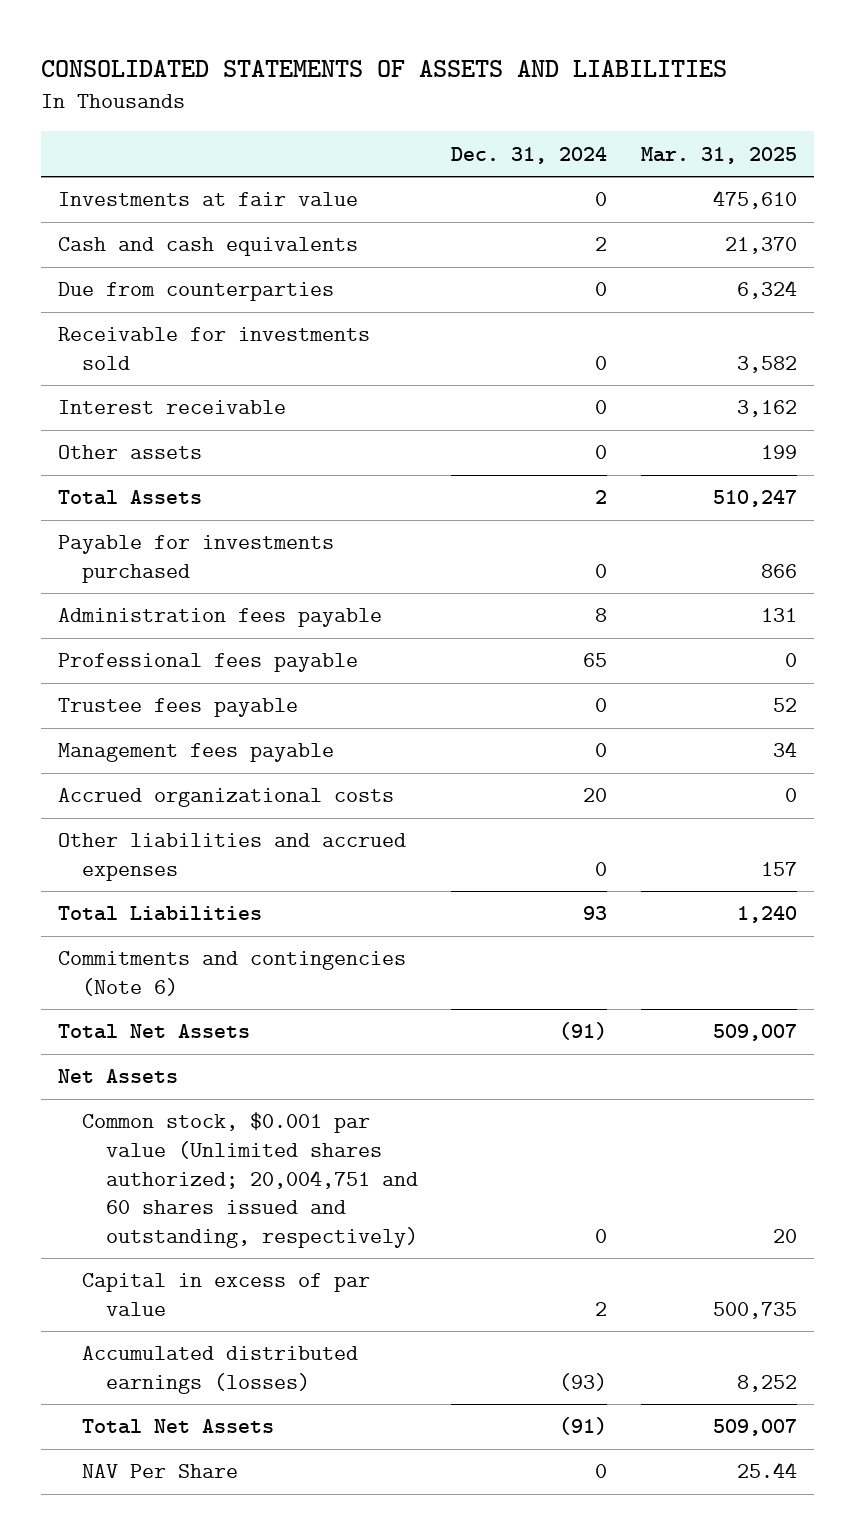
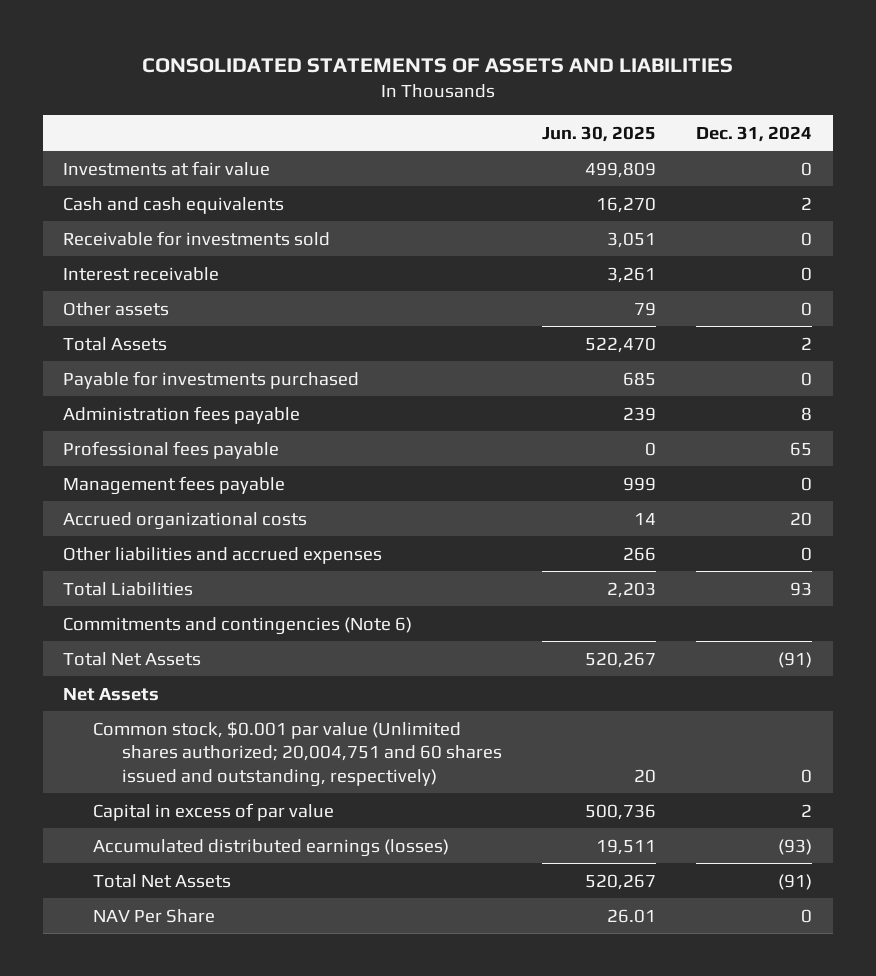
[640,146,797,164] Mar. 31, 2025 -> none
none -> [542,125,657,142] Jun. 30, 2025
[57,282,334,302] Due from counterparties -> none
[57,698,298,718] Trustee fees payable -> none

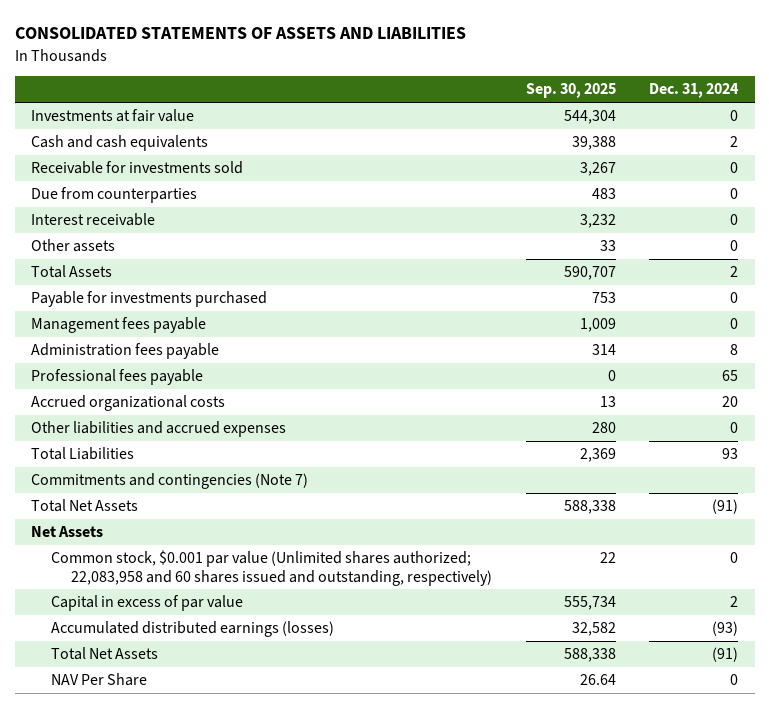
[542,125,657,142] Jun. 30, 2025 -> none
none -> [525,83,616,99] Sep. 30, 2025
none -> [31,187,198,204] Due from counterparties
[63,475,286,495] Management fees payable -> [31,317,207,334] Management fees payable
[63,616,413,635] Commitments and contingencies (Note 6) -> [31,473,309,490] Commitments and contingencies (Note 7)
[92,720,503,787] Common stock, $0.001 par value (Unlimited shares authorized; 20,004,751 and 60 shares issued and outstanding, respectively) -> [51,550,493,586] Common stock, $0.001 par value (Unlimited shares authorized; 22,083,958 and 60 shares issued and outstanding, respectively)

